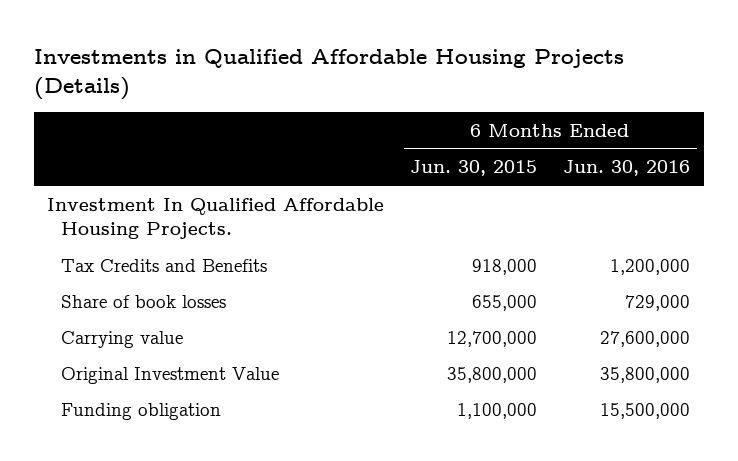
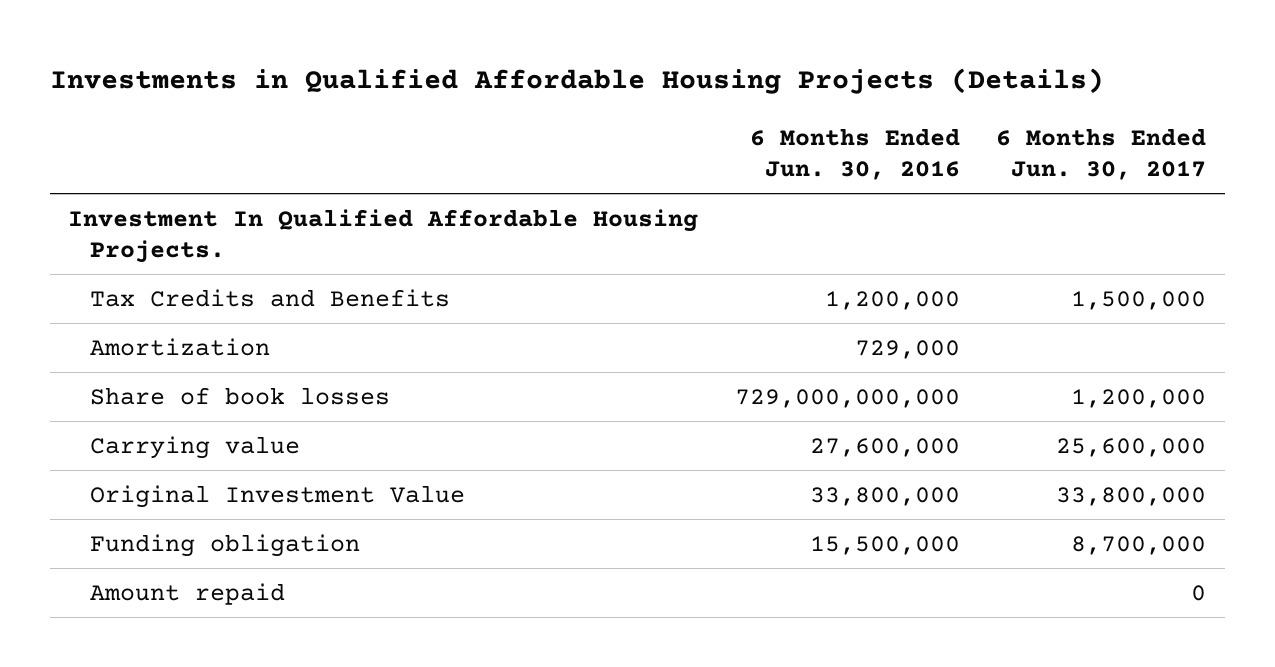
[410,160,538,177] Jun. 30, 2015 -> none
none -> [996,127,1207,181] 6 Months Ended Jun. 30, 2017
none -> [89,337,270,356] Amortization
[625,294,691,311] 729,000 -> [734,388,960,408] 729,000,000,000
[600,366,691,383] 35,800,000 -> [809,486,960,506] 33,800,000
none -> [89,582,285,605] Amount repaid

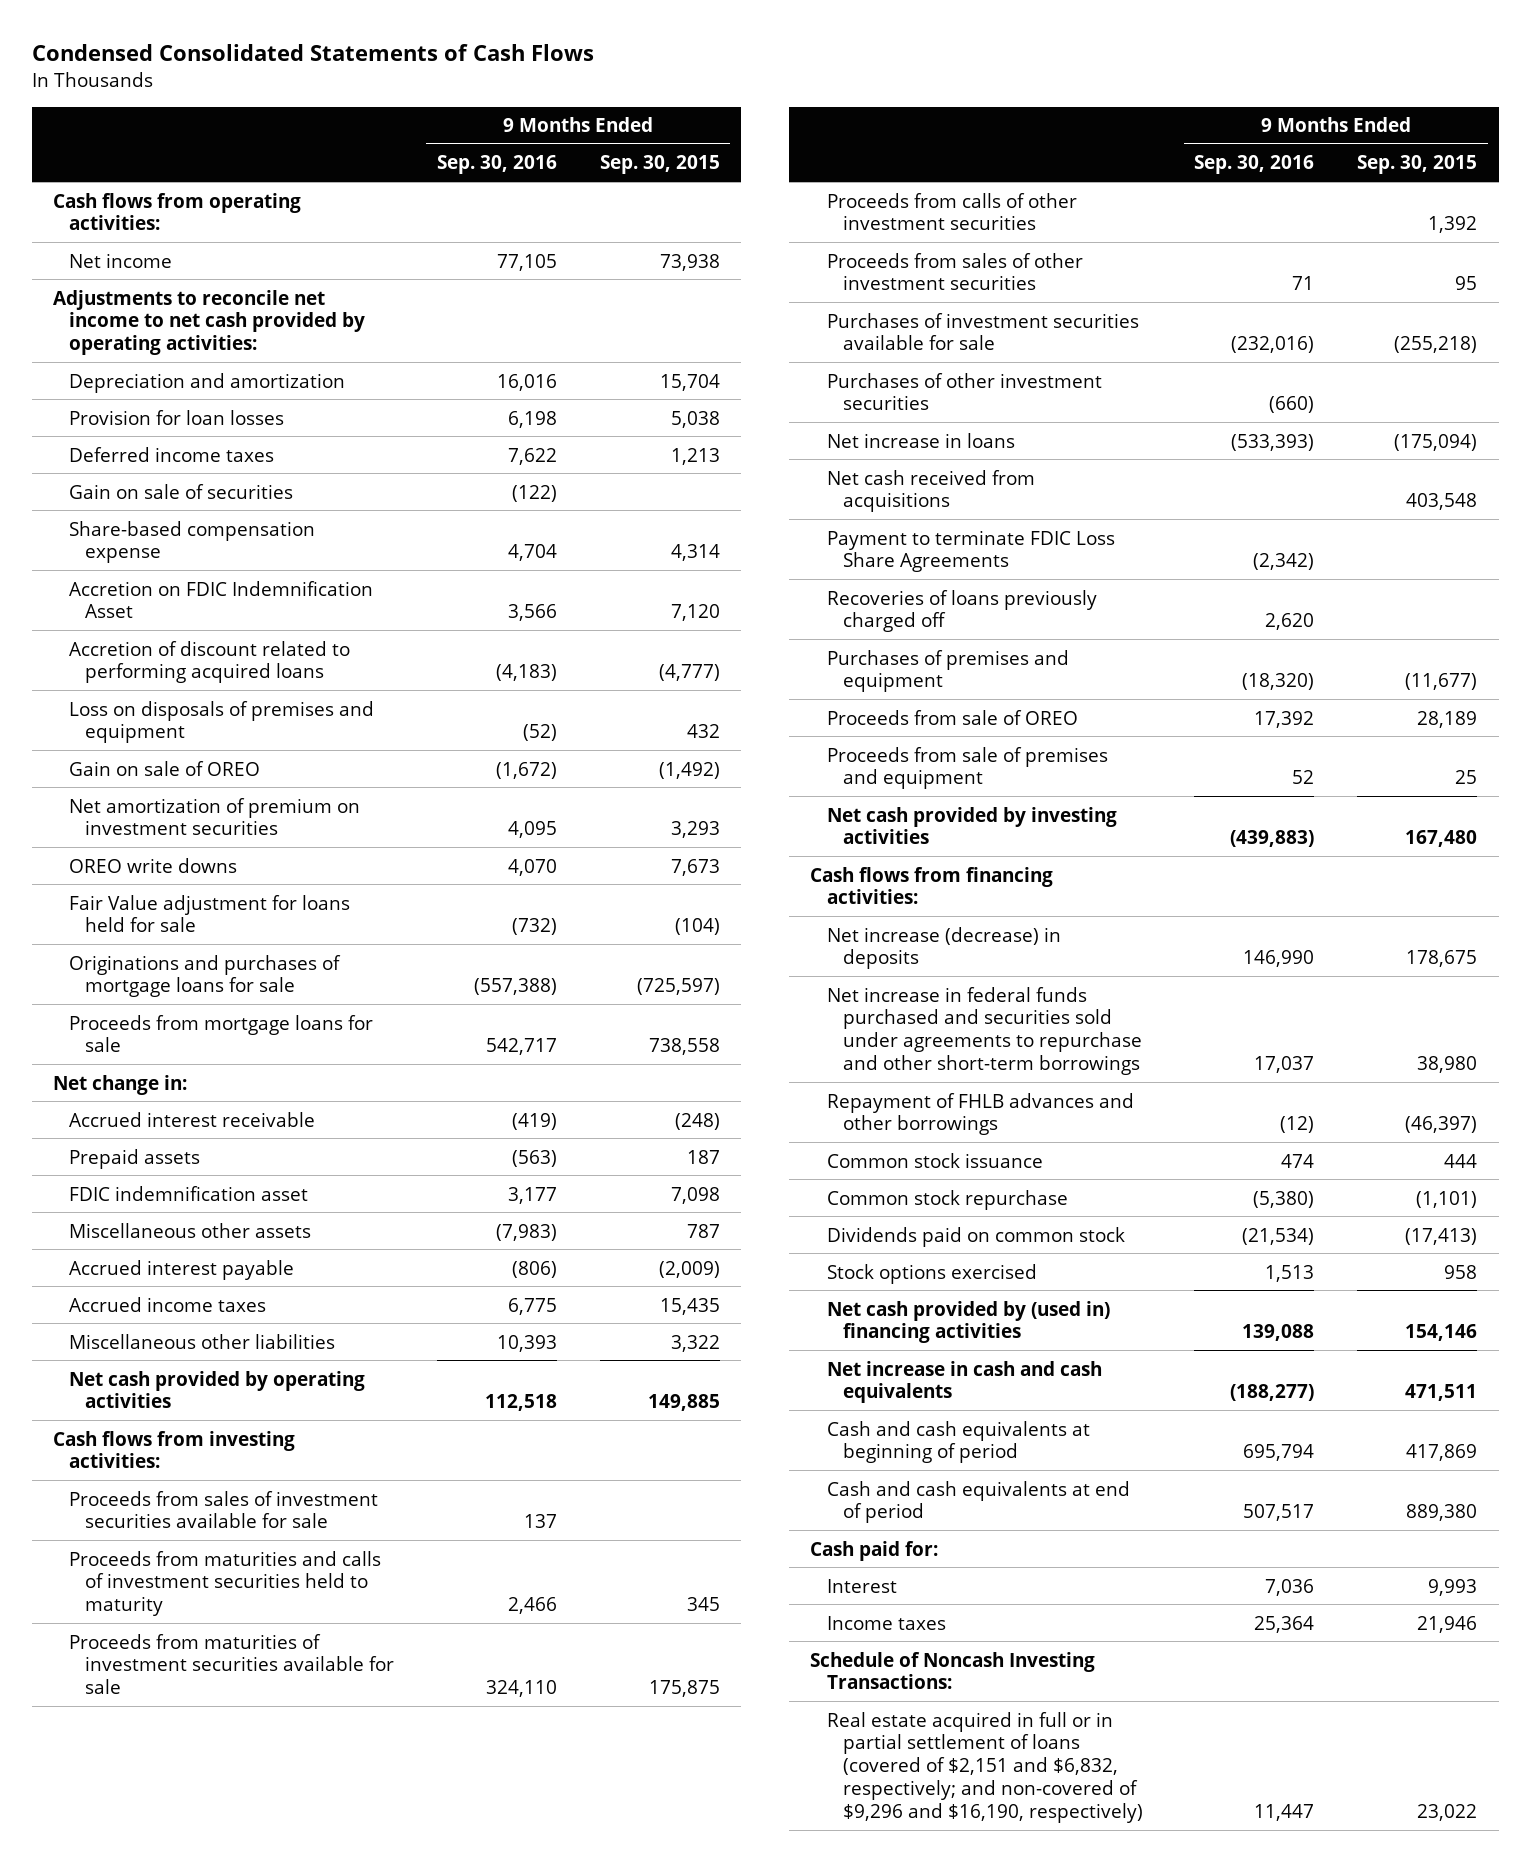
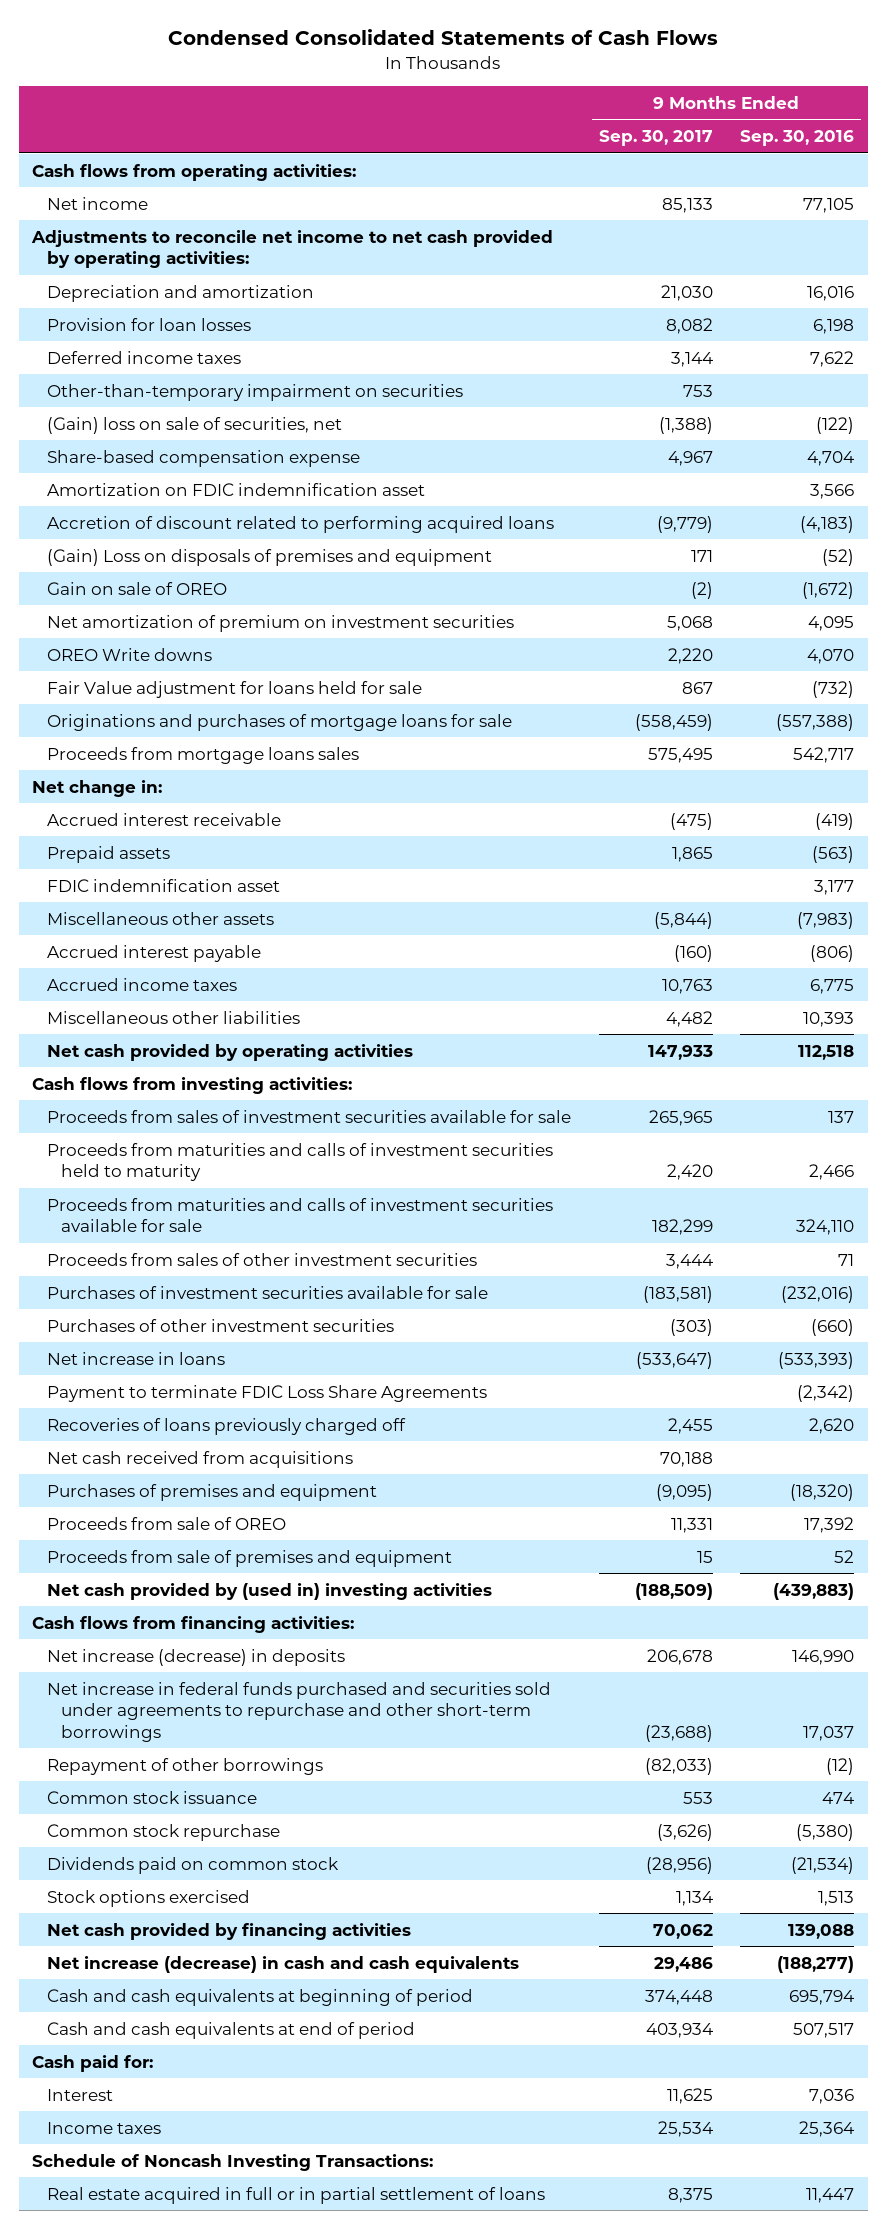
[599,155,720,175] Sep. 30, 2015 -> none
none -> [598,129,713,146] Sep. 30, 2017
none -> [46,383,463,401] Other-than-temporary impairment on securities
[69,483,294,499] Gain on sale of securities -> [46,416,342,434] (Gain) loss on sale of securities, net
[69,580,374,619] Accretion on FDIC Indemnification Asset -> [46,482,425,496] Amortization on FDIC indemnification asset
[69,700,375,744] Loss on disposals of premises and equipment -> [46,548,492,566] (Gain) Loss on disposals of premises and equipment
[69,857,238,873] OREO write downs -> [46,647,212,661] OREO Write downs
[69,1014,374,1053] Proceeds from mortgage loans for sale -> [46,746,359,764] Proceeds from mortgage loans sales
[826,192,1077,231] Proceeds from calls of other investment securities -> none
[69,1633,395,1695] Proceeds from maturities of investment securities available for sale -> [46,1197,553,1233] Proceeds from maturities and calls of investment securities available for sale
[826,469,1035,513] Net cash received from acquisitions -> [46,1450,353,1468] Net cash received from acquisitions
[826,806,1117,845] Net cash provided by investing activities -> [46,1582,492,1600] Net cash provided by (used in) investing activities
[826,1092,1134,1136] Repayment of FHLB advances and other borrowings -> [46,1757,323,1775] Repayment of other borrowings
[826,1300,1110,1344] Net cash provided by (used in) financing activities -> [46,1922,411,1940] Net cash provided by financing activities
[826,1360,1102,1404] Net increase in cash and cash equivalents -> [46,1955,519,1973] Net increase (decrease) in cash and cash equivalents
[826,1711,1143,1824] Real estate acquired in full or in partial settlement of loans (covered of $2,151 and $6,832, respectively; and non-covered of $9,296 and $16,190, respectively) -> [46,2186,545,2204] Real estate acquired in full or in partial settlement of loans

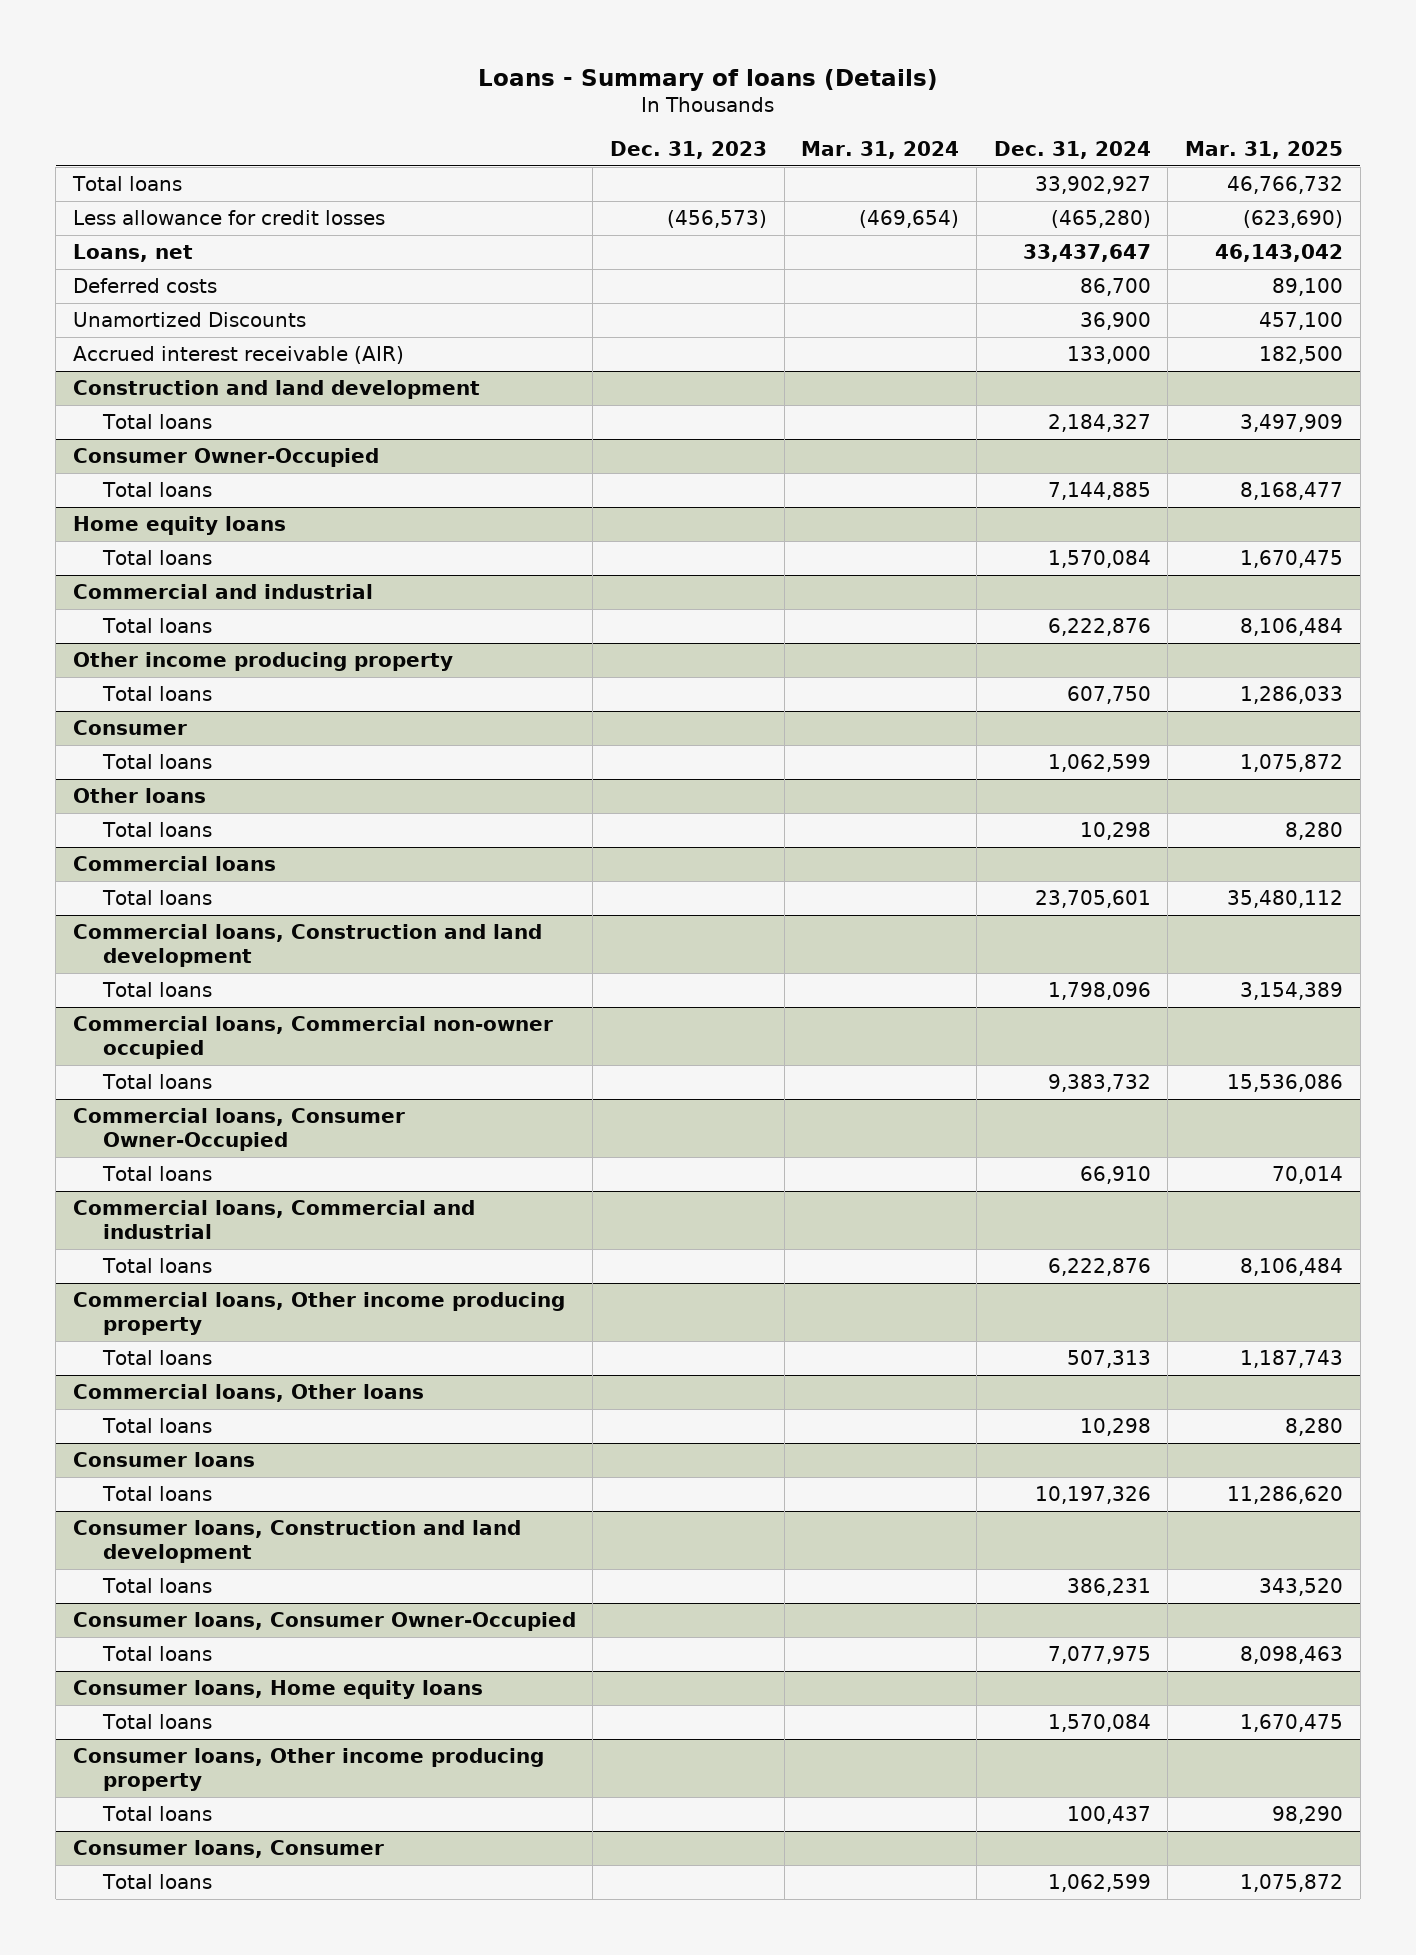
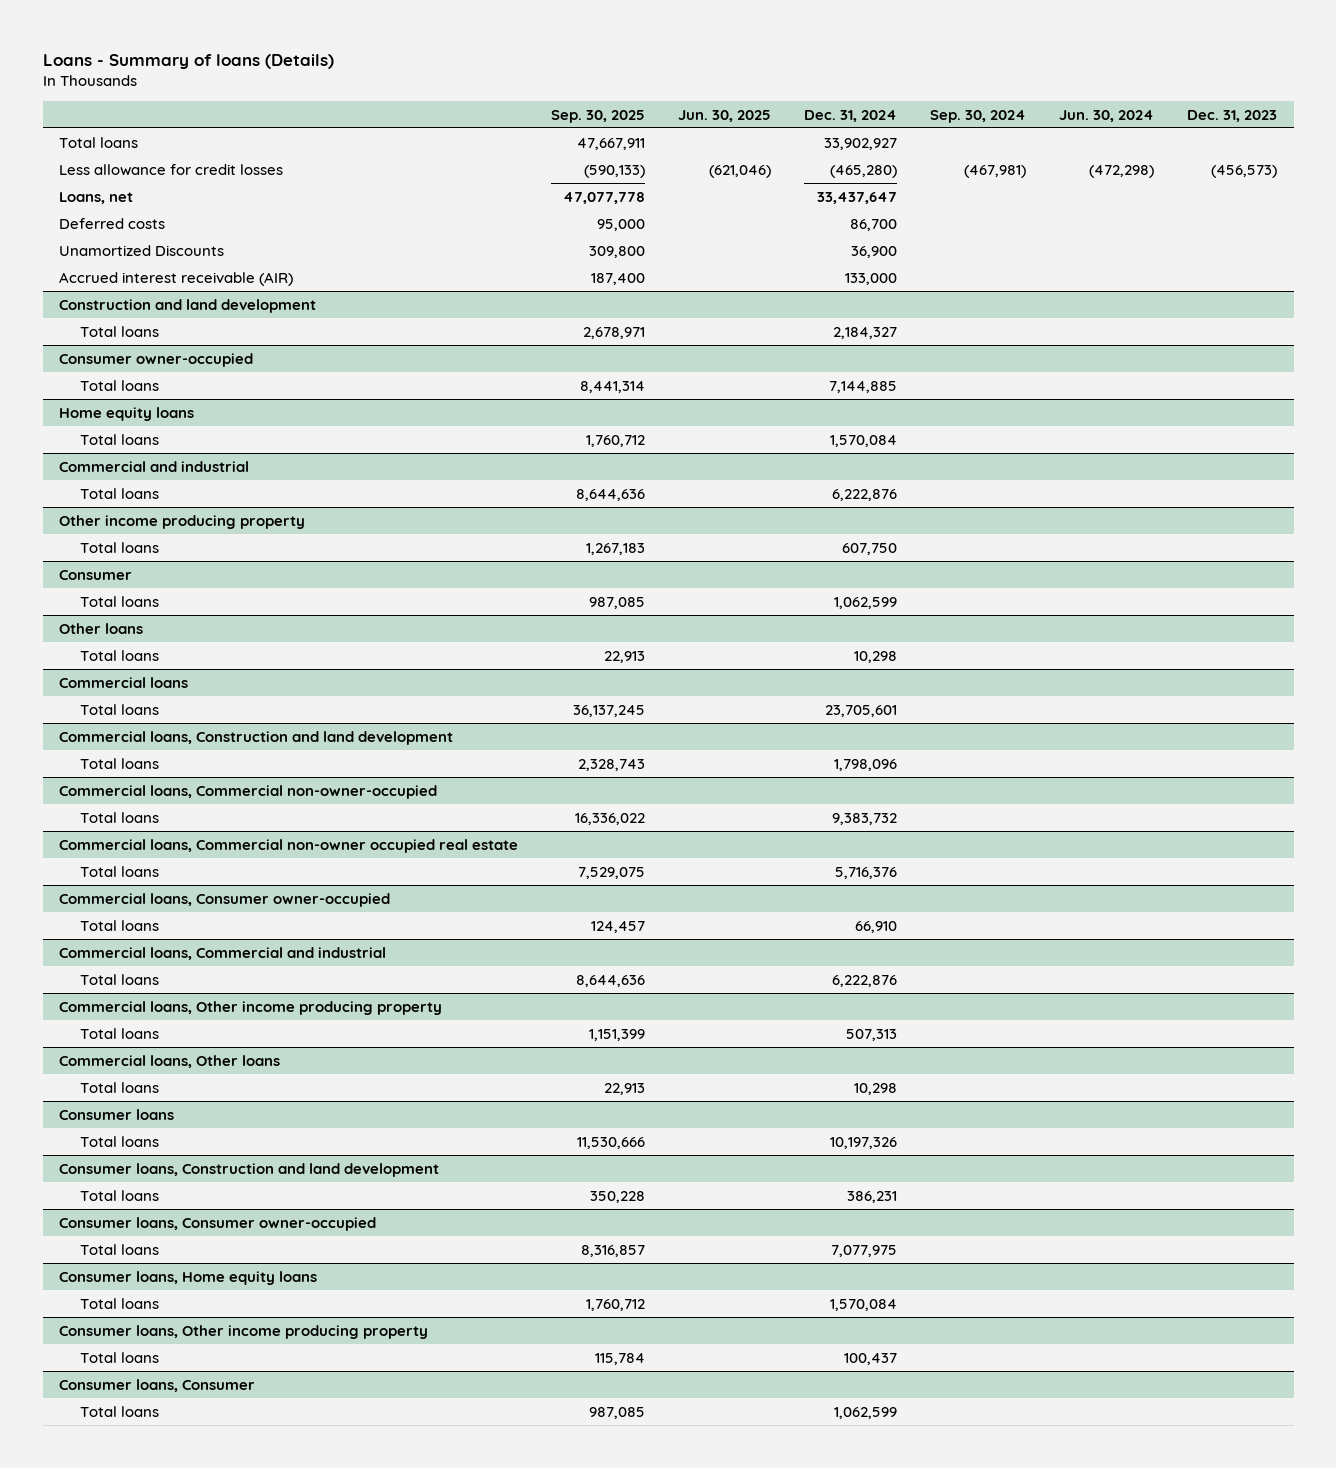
[801,141,960,160] Mar. 31, 2024 -> none
[1185,141,1344,160] Mar. 31, 2025 -> none
none -> [551,109,646,123] Sep. 30, 2025
none -> [678,109,772,122] Jun. 30, 2025
none -> [930,109,1027,123] Sep. 30, 2024
none -> [1059,109,1155,122] Jun. 30, 2024
[72,448,379,468] Consumer Owner-Occupied -> [59,352,254,367] Consumer owner-occupied
[72,1016,553,1060] Commercial loans, Commercial non-owner occupied -> [59,784,438,799] Commercial loans, Commercial non-owner-occupied
none -> [59,838,519,853] Commercial loans, Commercial non-owner occupied real estate
none -> [80,865,160,877] Total loans
[72,1108,405,1152] Commercial loans, Consumer Owner-Occupied -> [59,892,391,907] Commercial loans, Consumer owner-occupied
[72,1612,576,1632] Consumer loans, Consumer Owner-Occupied -> [59,1216,377,1231] Consumer loans, Consumer owner-occupied

